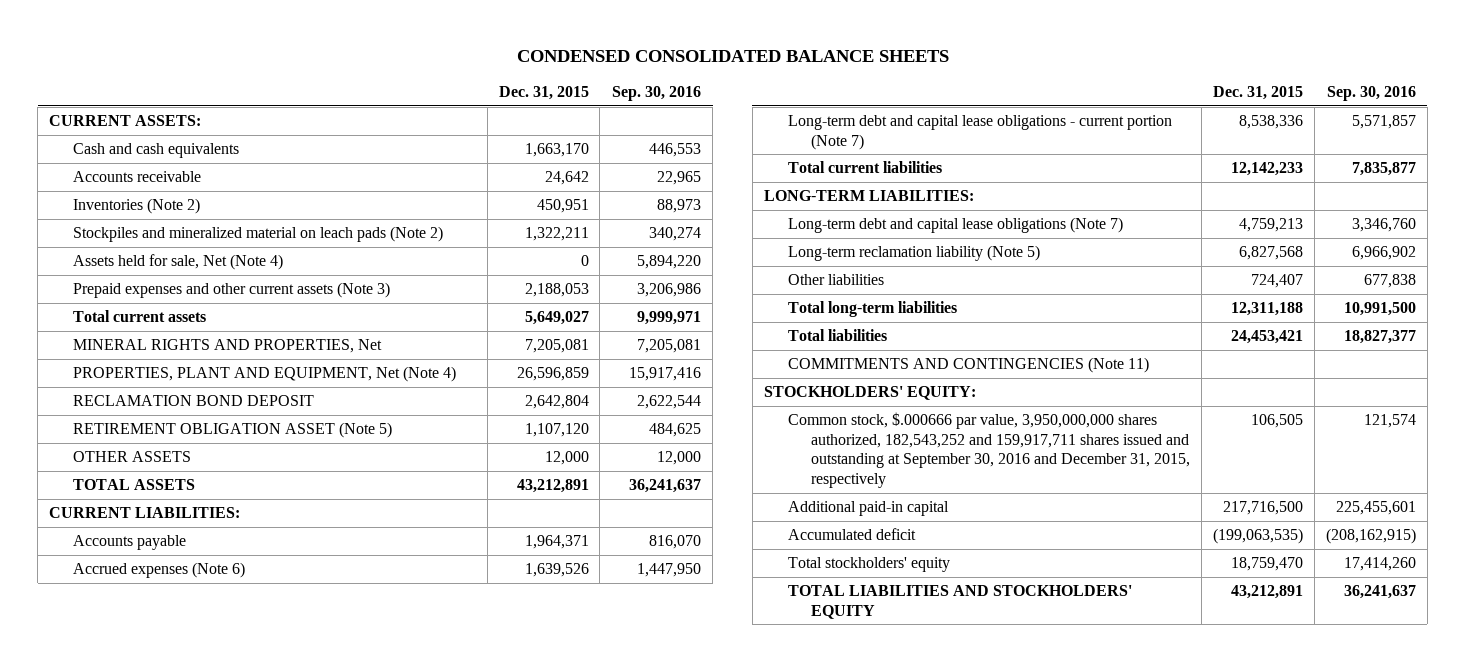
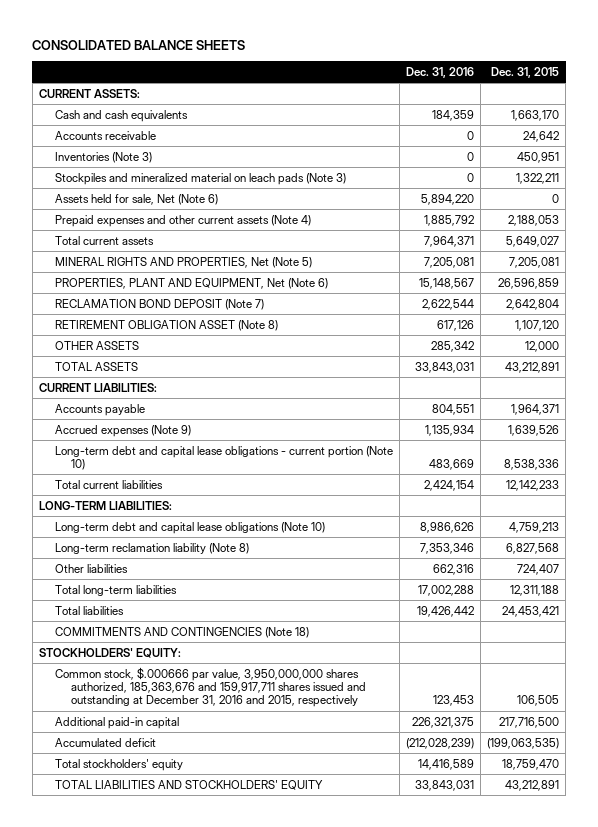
[516,50,949,63] CONDENSED CONSOLIDATED BALANCE SHEETS -> [32,40,246,51] CONSOLIDATED BALANCE SHEETS
[612,86,702,102] Sep. 30, 2016 -> none
none -> [405,67,474,79] Dec. 31, 2016
[72,197,200,214] Inventories (Note 2) -> [54,151,152,163] Inventories (Note 3)
[72,225,443,242] Stockpiles and mineralized material on leach pads (Note 2) -> [54,172,346,185] Stockpiles and mineralized material on leach pads (Note 3)
[72,253,283,270] Assets held for sale, Net (Note 4) -> [54,193,218,205] Assets held for sale, Net (Note 6)
[72,281,390,298] Prepaid expenses and other current assets (Note 3) -> [54,214,311,227] Prepaid expenses and other current assets (Note 4)
[72,338,382,353] MINERAL RIGHTS AND PROPERTIES, Net -> [54,256,312,268] MINERAL RIGHTS AND PROPERTIES, Net (Note 5)
[72,365,456,382] PROPERTIES, PLANT AND EQUIPMENT, Net (Note 4) -> [54,277,328,289] PROPERTIES, PLANT AND EQUIPMENT, Net (Note 6)
[72,394,314,406] RECLAMATION BOND DEPOSIT -> [54,298,264,310] RECLAMATION BOND DEPOSIT (Note 7)
[72,421,392,438] RETIREMENT OBLIGATION ASSET (Note 5) -> [54,319,278,331] RETIREMENT OBLIGATION ASSET (Note 8)
[72,561,245,578] Accrued expenses (Note 6) -> [54,424,191,437] Accrued expenses (Note 9)
[787,114,1172,150] Long-term debt and capital lease obligations - current portion (Note 7) -> [54,445,393,470] Long-term debt and capital lease obligations - current portion (Note 10)
[787,216,1123,233] Long-term debt and capital lease obligations (Note 7) -> [54,521,325,534] Long-term debt and capital lease obligations (Note 10)
[787,244,1040,261] Long-term reclamation liability (Note 5) -> [54,542,249,554] Long-term reclamation liability (Note 8)
[787,356,1149,373] COMMITMENTS AND CONTINGENCIES (Note 11) -> [54,626,309,638] COMMITMENTS AND CONTINGENCIES (Note 18)
[787,411,1191,489] Common stock, $.000666 par value, 3,950,000,000 shares authorized, 182,543,252 and 159,917,711 shares issued and outstanding at September 30, 2016 and December 31, 2015, respectively -> [54,666,366,708] Common stock, $.000666 par value, 3,950,000,000 shares authorized, 185,363,676 and 159,917,711 shares issued and outstanding at December 31, 2016 and 2015, respectively

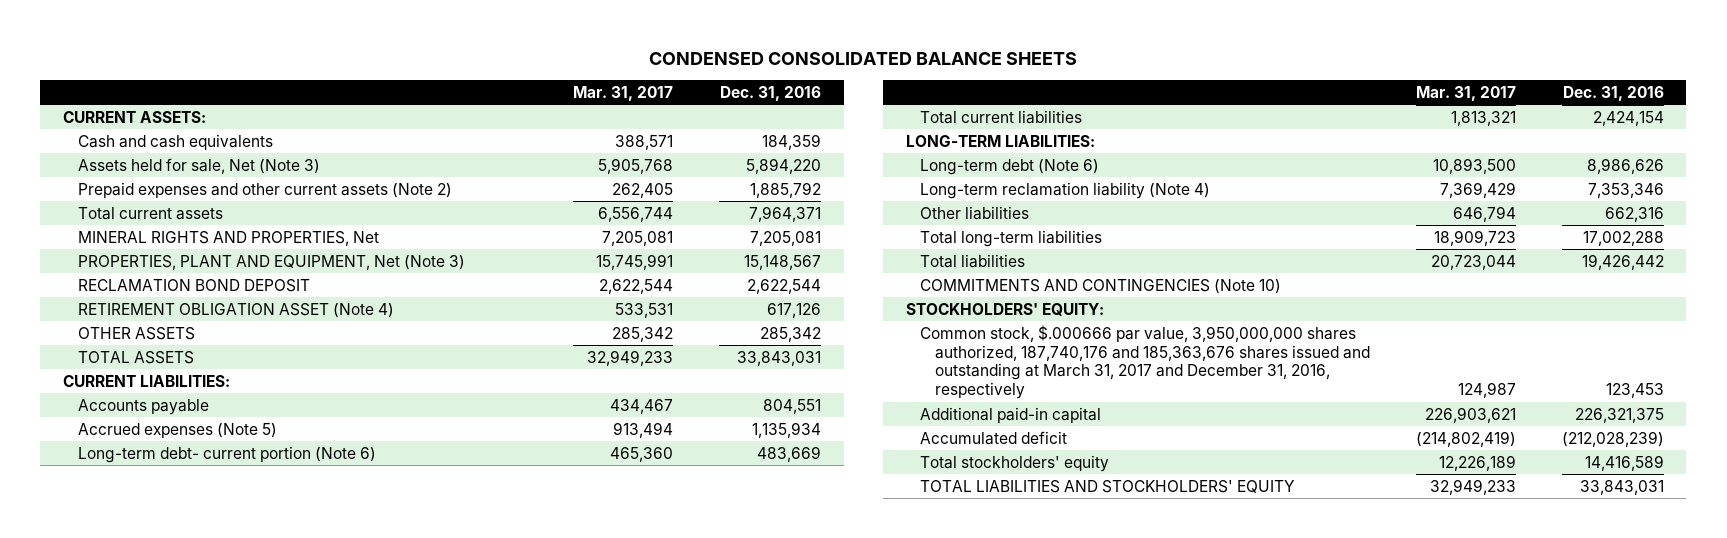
[32,40,246,51] CONSOLIDATED BALANCE SHEETS -> [649,51,1078,65] CONDENSED CONSOLIDATED BALANCE SHEETS
[491,67,560,79] Dec. 31, 2015 -> none
none -> [573,86,674,102] Mar. 31, 2017
[54,130,156,140] Accounts receivable -> none
[54,151,152,163] Inventories (Note 3) -> none
[54,172,346,185] Stockpiles and mineralized material on leach pads (Note 3) -> none
[54,193,218,205] Assets held for sale, Net (Note 6) -> [77,157,320,174] Assets held for sale, Net (Note 3)
[54,214,311,227] Prepaid expenses and other current assets (Note 4) -> [77,181,452,198] Prepaid expenses and other current assets (Note 2)
[54,256,312,268] MINERAL RIGHTS AND PROPERTIES, Net (Note 5) -> [77,230,379,246] MINERAL RIGHTS AND PROPERTIES, Net
[54,277,328,289] PROPERTIES, PLANT AND EQUIPMENT, Net (Note 6) -> [77,254,465,270] PROPERTIES, PLANT AND EQUIPMENT, Net (Note 3)
[54,298,264,310] RECLAMATION BOND DEPOSIT (Note 7) -> [77,278,310,292] RECLAMATION BOND DEPOSIT
[54,319,278,331] RETIREMENT OBLIGATION ASSET (Note 8) -> [77,302,394,318] RETIREMENT OBLIGATION ASSET (Note 4)
[54,424,191,437] Accrued expenses (Note 9) -> [77,422,277,438] Accrued expenses (Note 5)
[54,445,393,470] Long-term debt and capital lease obligations - current portion (Note 10) -> [77,445,376,463] Long-term debt- current portion (Note 6)
[54,521,325,534] Long-term debt and capital lease obligations (Note 10) -> [920,158,1100,175] Long-term debt (Note 6)
[54,542,249,554] Long-term reclamation liability (Note 8) -> [920,181,1211,199] Long-term reclamation liability (Note 4)
[54,626,309,638] COMMITMENTS AND CONTINGENCIES (Note 18) -> [920,278,1282,294] COMMITMENTS AND CONTINGENCIES (Note 10)
[54,666,366,708] Common stock, $.000666 par value, 3,950,000,000 shares authorized, 185,363,676 and 159,917,711 shares issued and outstanding at December 31, 2016 and 2015, respectively -> [920,324,1371,400] Common stock, $.000666 par value, 3,950,000,000 shares authorized, 187,740,176 and 185,363,676 shares issued and outstanding at March 31, 2017 and December 31, 2016, respectively

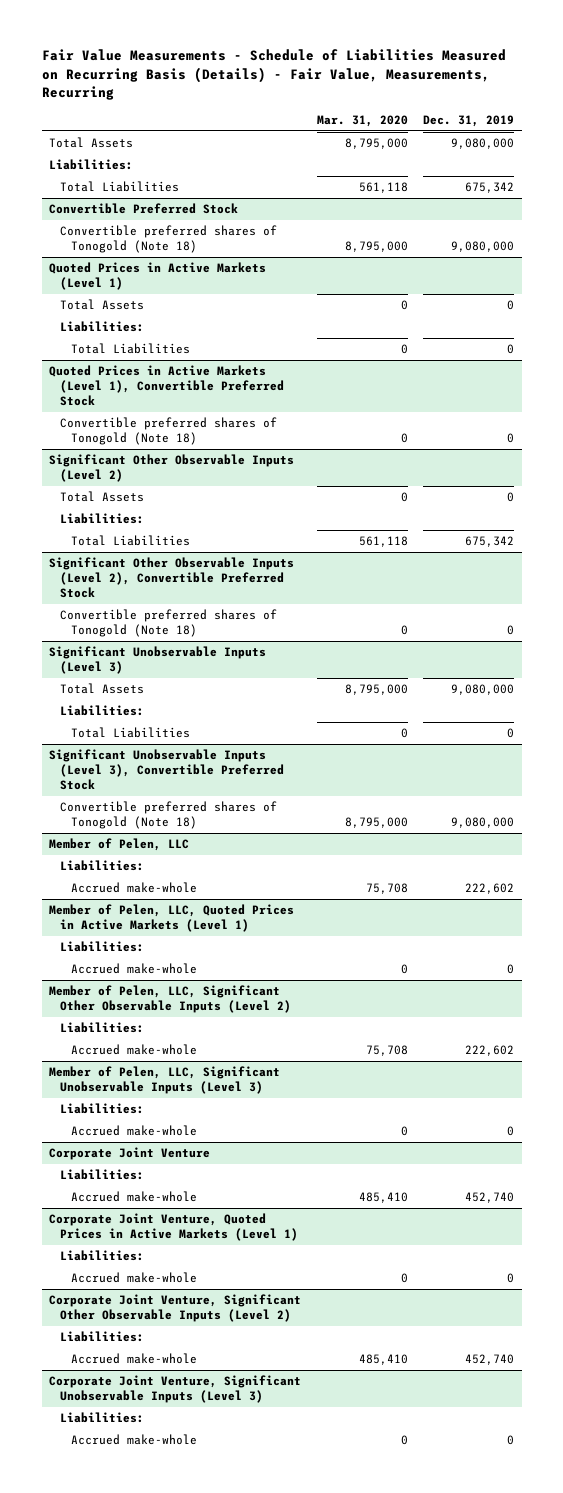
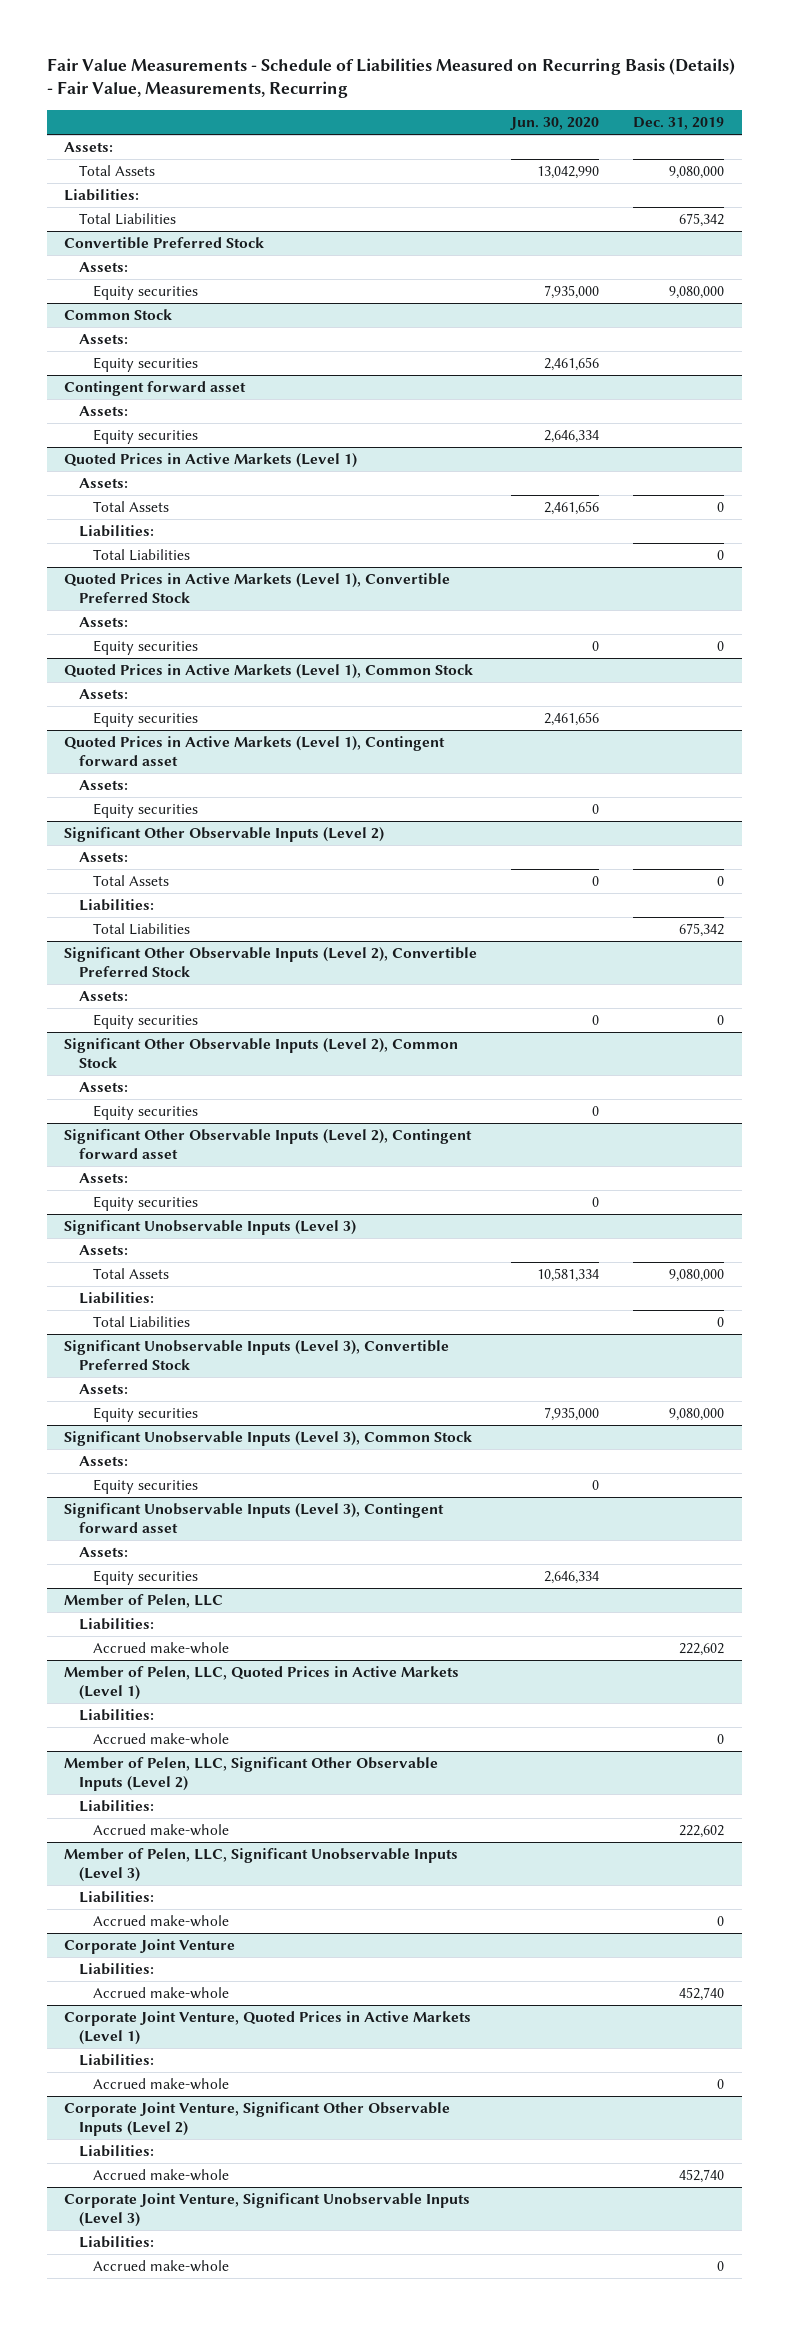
[316,115,408,128] Mar. 31, 2020 -> none
none -> [510,116,600,130] Jun. 30, 2020
none -> [64,142,114,153] Assets:
none -> [78,262,128,273] Assets:
[60,225,278,254] Convertible preferred shares of Tonogold (Note 18) -> [92,285,198,301] Equity securities
none -> [64,309,173,321] Common Stock
none -> [78,334,128,345] Assets:
none -> [92,357,198,373] Equity securities
none -> [64,381,247,397] Contingent forward asset
none -> [78,406,128,417] Assets:
none -> [92,429,198,445] Equity securities
none -> [78,478,128,489] Assets:
none -> [78,617,128,628] Assets:
[60,417,278,446] Convertible preferred shares of Tonogold (Note 18) -> [92,640,198,656] Equity securities
none -> [64,664,474,680] Quoted Prices in Active Markets (Level 1), Common Stock
none -> [78,689,128,700] Assets:
none -> [92,712,198,728] Equity securities
none -> [64,736,446,767] Quoted Prices in Active Markets (Level 1), Contingent forward asset
none -> [78,780,128,791] Assets:
none -> [92,803,198,819] Equity securities
none -> [78,852,128,863] Assets:
none -> [78,991,128,1002] Assets:
[60,609,278,638] Convertible preferred shares of Tonogold (Note 18) -> [92,1014,198,1030] Equity securities
none -> [64,1038,459,1069] Significant Other Observable Inputs (Level 2), Common Stock
none -> [78,1082,128,1093] Assets:
none -> [92,1105,198,1121] Equity securities
none -> [64,1129,473,1160] Significant Other Observable Inputs (Level 2), Contingent forward asset
none -> [78,1173,128,1184] Assets:
none -> [92,1196,198,1212] Equity securities
none -> [78,1245,128,1256] Assets:
none -> [78,1384,128,1395] Assets:
[60,801,278,830] Convertible preferred shares of Tonogold (Note 18) -> [92,1407,198,1423] Equity securities
none -> [64,1431,473,1447] Significant Unobservable Inputs (Level 3), Common Stock
none -> [78,1456,128,1467] Assets:
none -> [92,1479,198,1495] Equity securities
none -> [64,1503,445,1534] Significant Unobservable Inputs (Level 3), Contingent forward asset
none -> [78,1547,128,1558] Assets:
none -> [92,1570,198,1586] Equity securities

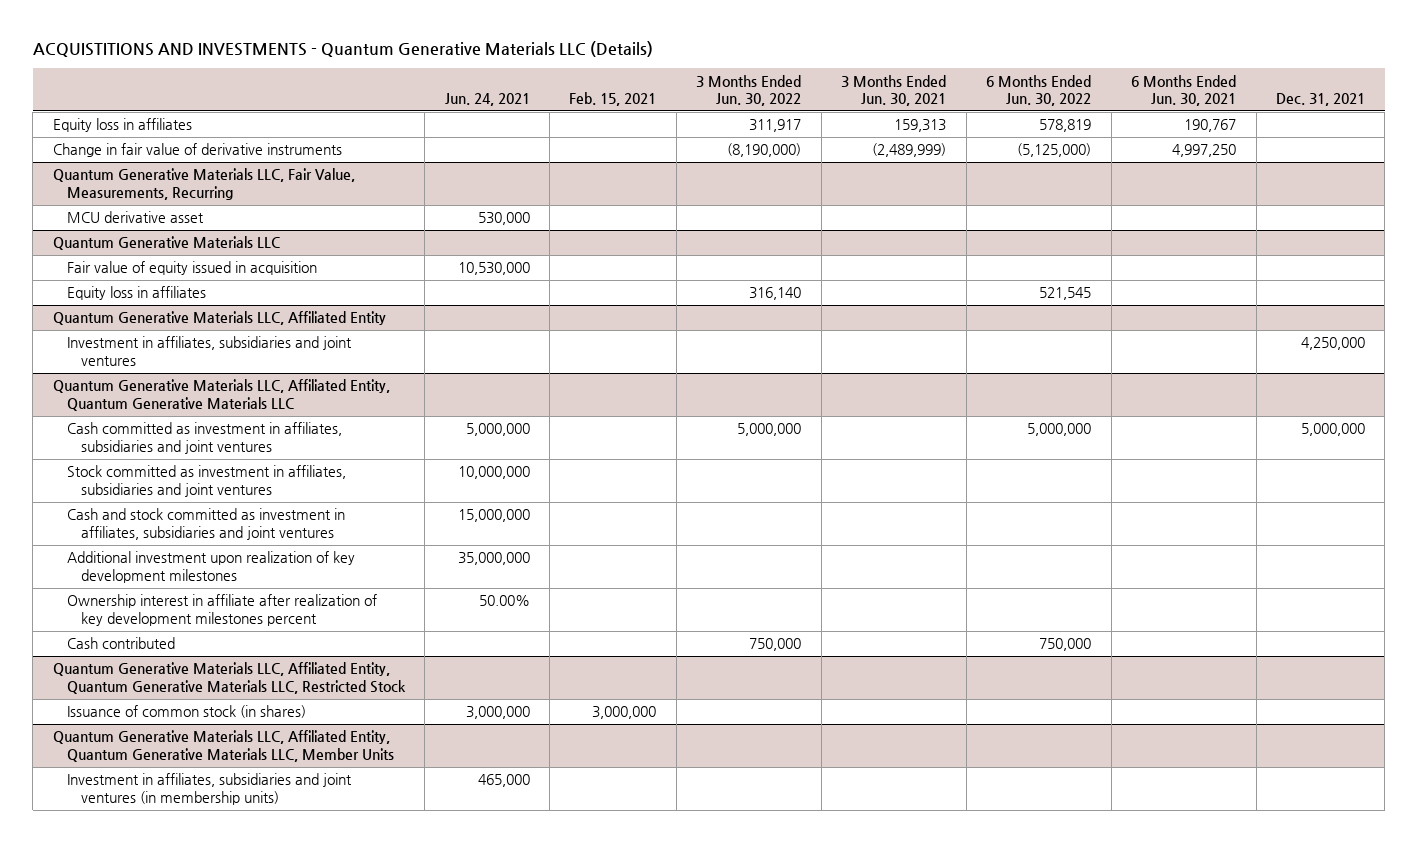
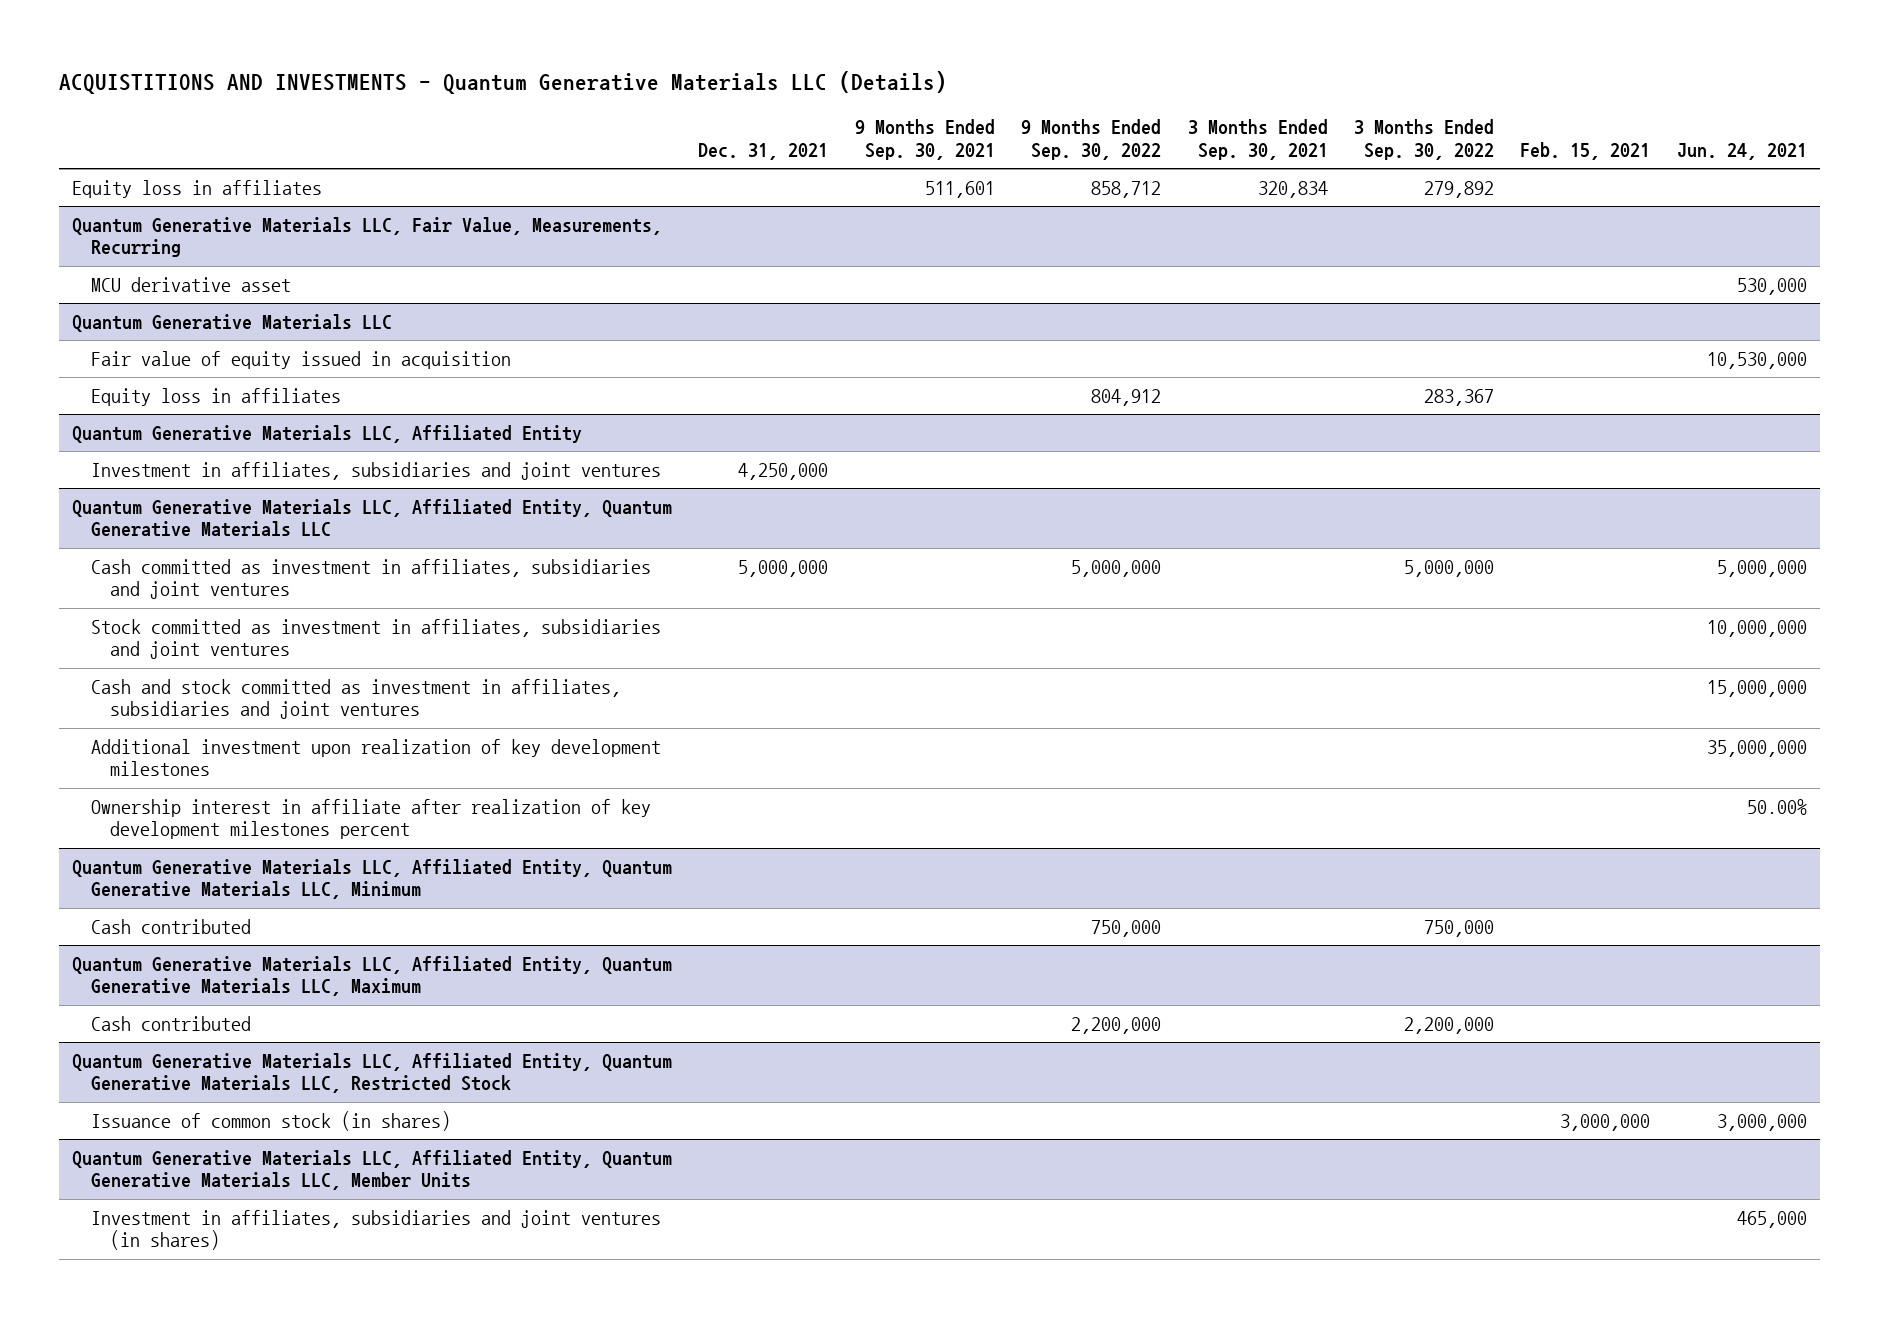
[696,74,802,107] 3 Months Ended Jun. 30, 2022 -> none
[841,74,947,107] 3 Months Ended Jun. 30, 2021 -> none
[986,74,1092,107] 6 Months Ended Jun. 30, 2022 -> none
[1131,74,1237,107] 6 Months Ended Jun. 30, 2021 -> none
none -> [854,119,995,160] 9 Months Ended Sep. 30, 2021
none -> [1021,119,1162,160] 9 Months Ended Sep. 30, 2022
none -> [1187,119,1328,160] 3 Months Ended Sep. 30, 2021
none -> [1353,119,1494,160] 3 Months Ended Sep. 30, 2022
[52,143,342,158] Change in fair value of derivative instruments -> none
none -> [71,858,672,900] Quantum Generative Materials LLC, Affiliated Entity, Quantum Generative Materials LLC, Minimum
none -> [71,955,672,997] Quantum Generative Materials LLC, Affiliated Entity, Quantum Generative Materials LLC, Maximum
none -> [90,1015,251,1031] Cash contributed
[66,773,352,805] Investment in affiliates, subsidiaries and joint ventures (in membership units) -> [90,1209,661,1251] Investment in affiliates, subsidiaries and joint ventures (in shares)

